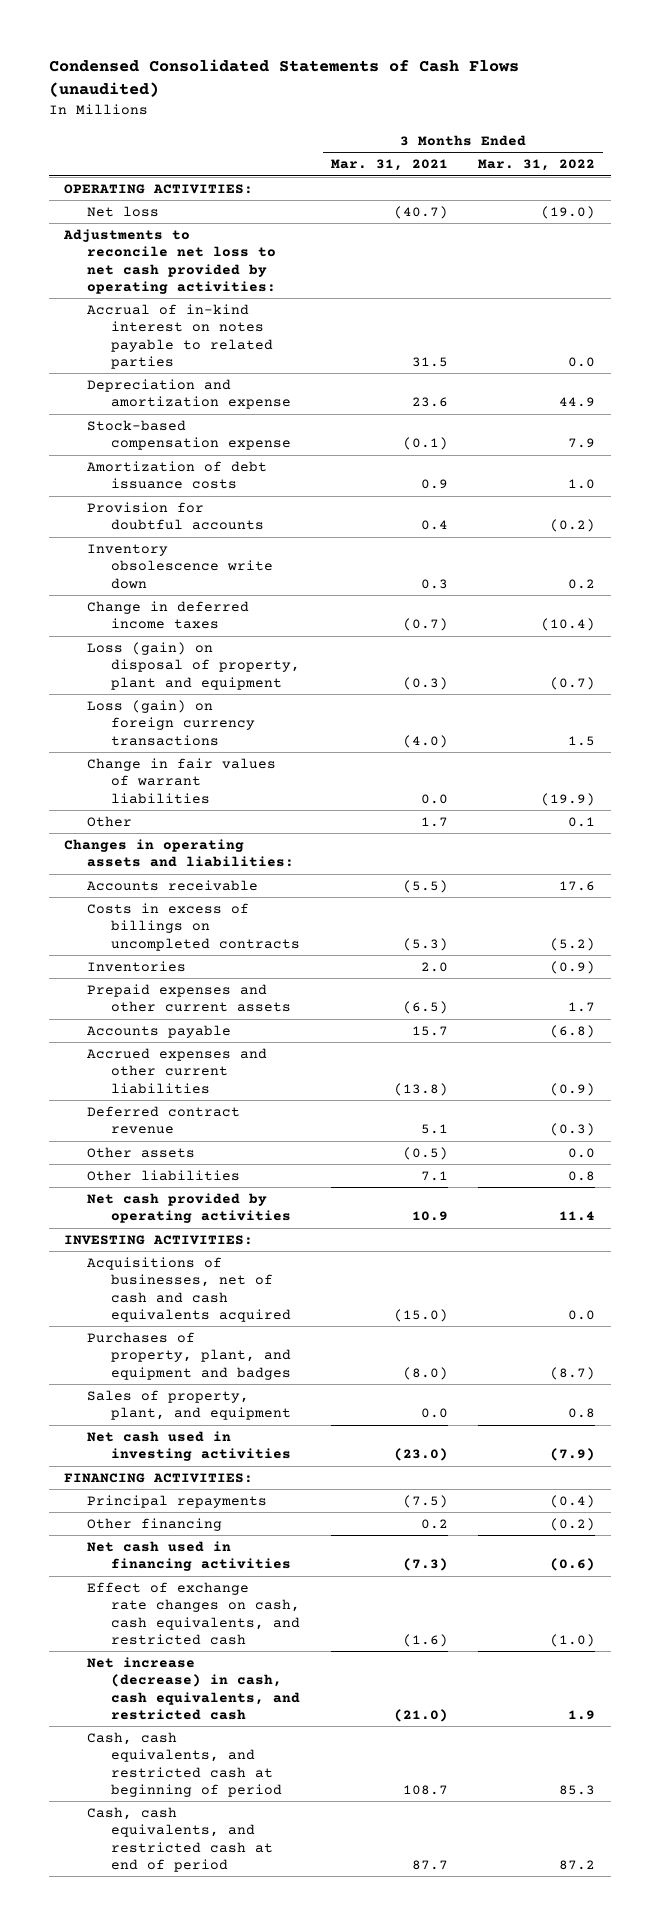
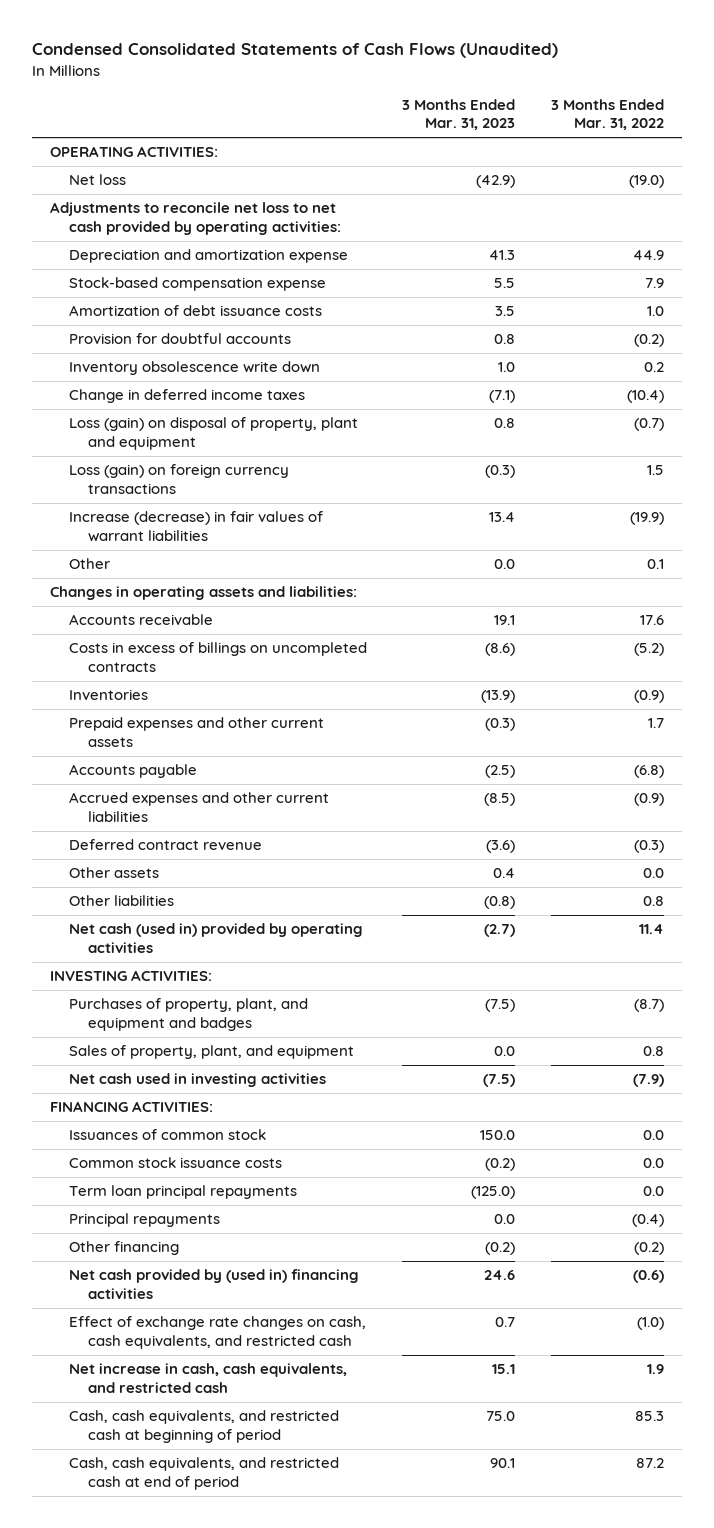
[48,59,519,98] Condensed Consolidated Statements of Cash Flows (unaudited) -> [32,43,559,59] Condensed Consolidated Statements of Cash Flows (Unaudited)
[330,159,448,172] Mar. 31, 2021 -> none
none -> [402,99,516,131] 3 Months Ended Mar. 31, 2023
[87,304,273,369] Accrual of in-kind interest on notes payable to related parties -> none
[87,758,277,804] Change in fair values of warrant liabilities -> [68,511,323,542] Increase (decrease) in fair values of warrant liabilities
[87,1193,291,1224] Net cash provided by operating activities -> [68,923,363,953] Net cash (used in) provided by operating activities
[87,1257,291,1322] Acquisitions of businesses, net of cash and cash equivalents acquired -> none
none -> [68,1129,266,1141] Issuances of common stock
none -> [68,1157,282,1169] Common stock issuance costs
none -> [68,1185,297,1200] Term loan principal repayments
[87,1541,291,1572] Net cash used in financing activities -> [68,1269,359,1299] Net cash provided by (used in) financing activities
[87,1657,300,1720] Net increase (decrease) in cash, cash equivalents, and restricted cash -> [68,1363,347,1393] Net increase in cash, cash equivalents, and restricted cash

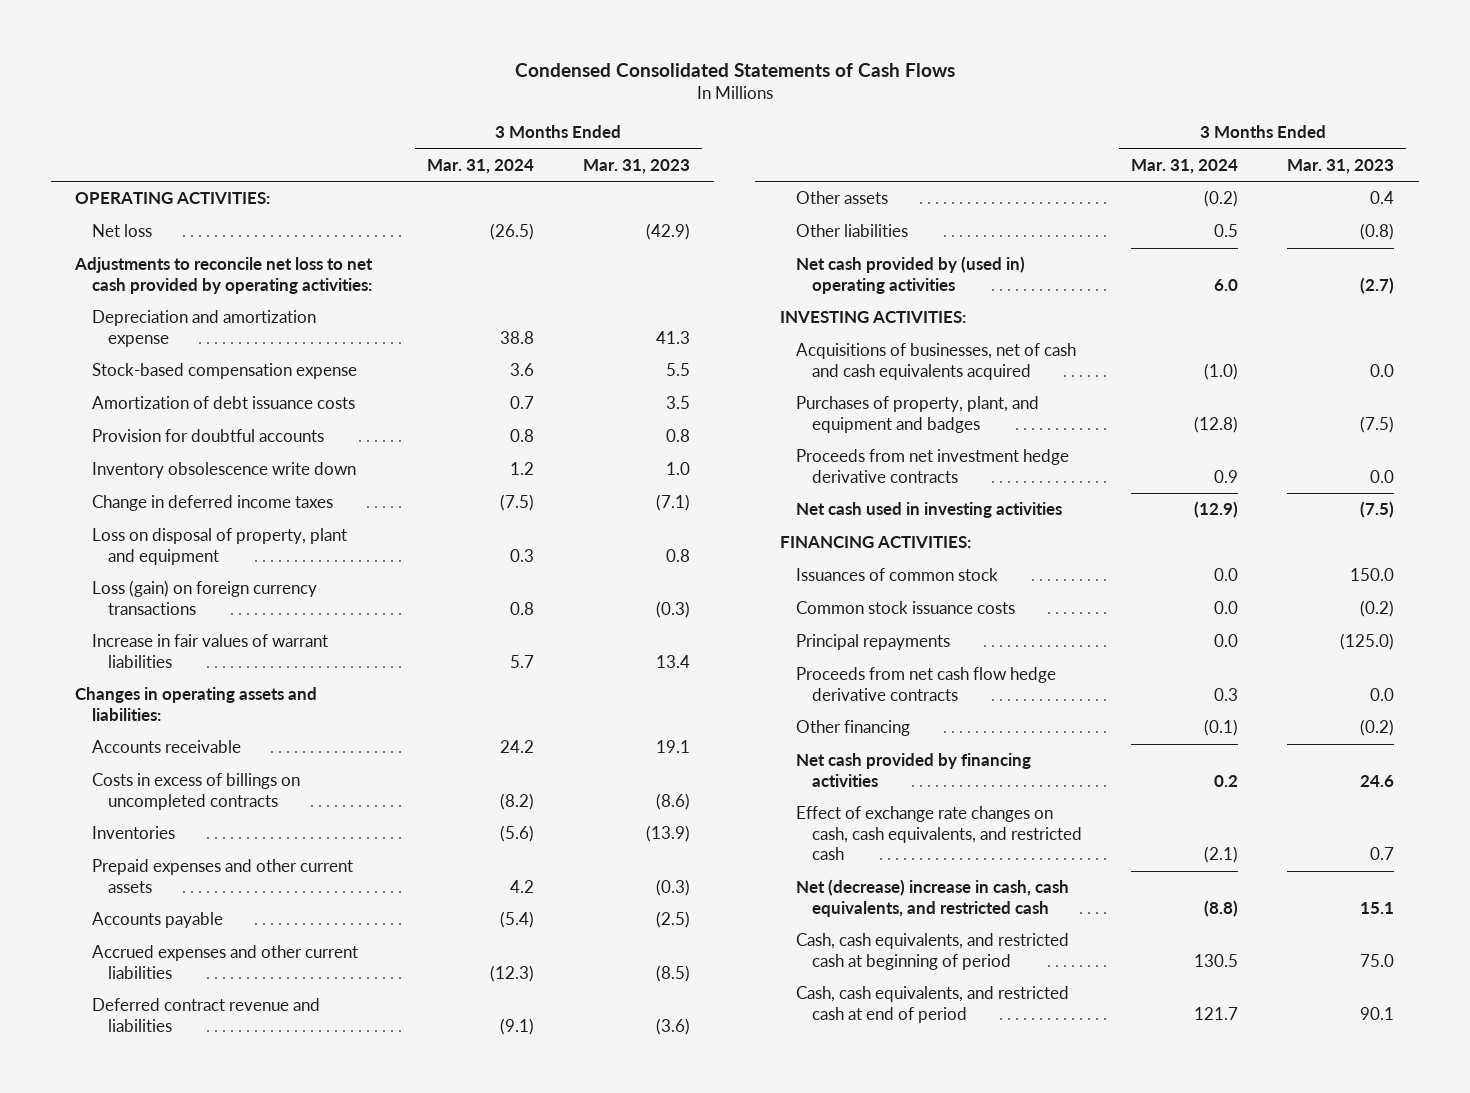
[32,43,559,59] Condensed Consolidated Statements of Cash Flows (Unaudited) -> [514,62,955,77] Condensed Consolidated Statements of Cash Flows
[550,99,664,131] 3 Months Ended Mar. 31, 2022 -> none
none -> [426,158,534,174] Mar. 31, 2024
[68,417,358,450] Loss (gain) on disposal of property, plant and equipment -> [91,528,347,565] Loss on disposal of property, plant and equipment
[68,558,110,570] Other -> none
[68,511,323,542] Increase (decrease) in fair values of warrant liabilities -> [91,634,328,668] Increase in fair values of warrant liabilities
[68,839,262,851] Deferred contract revenue -> [91,998,320,1032] Deferred contract revenue and liabilities
[68,923,363,953] Net cash (used in) provided by operating activities -> [796,256,1026,294] Net cash provided by (used in) operating activities
none -> [796,343,1077,380] Acquisitions of businesses, net of cash and cash equivalents acquired
[68,1045,354,1060] Sales of property, plant, and equipment -> none
none -> [796,449,1070,483] Proceeds from net investment hedge derivative contracts
[68,1185,297,1200] Term loan principal repayments -> none
[494,1214,516,1225] 0.0 -> [1340,633,1395,651] (125.0)
none -> [796,667,1057,701] Proceeds from net cash flow hedge derivative contracts
[68,1269,359,1299] Net cash provided by (used in) financing activities -> [796,753,1032,787] Net cash provided by financing activities
[68,1363,347,1393] Net increase in cash, cash equivalents, and restricted cash -> [796,879,1070,917] Net (decrease) increase in cash, cash equivalents, and restricted cash

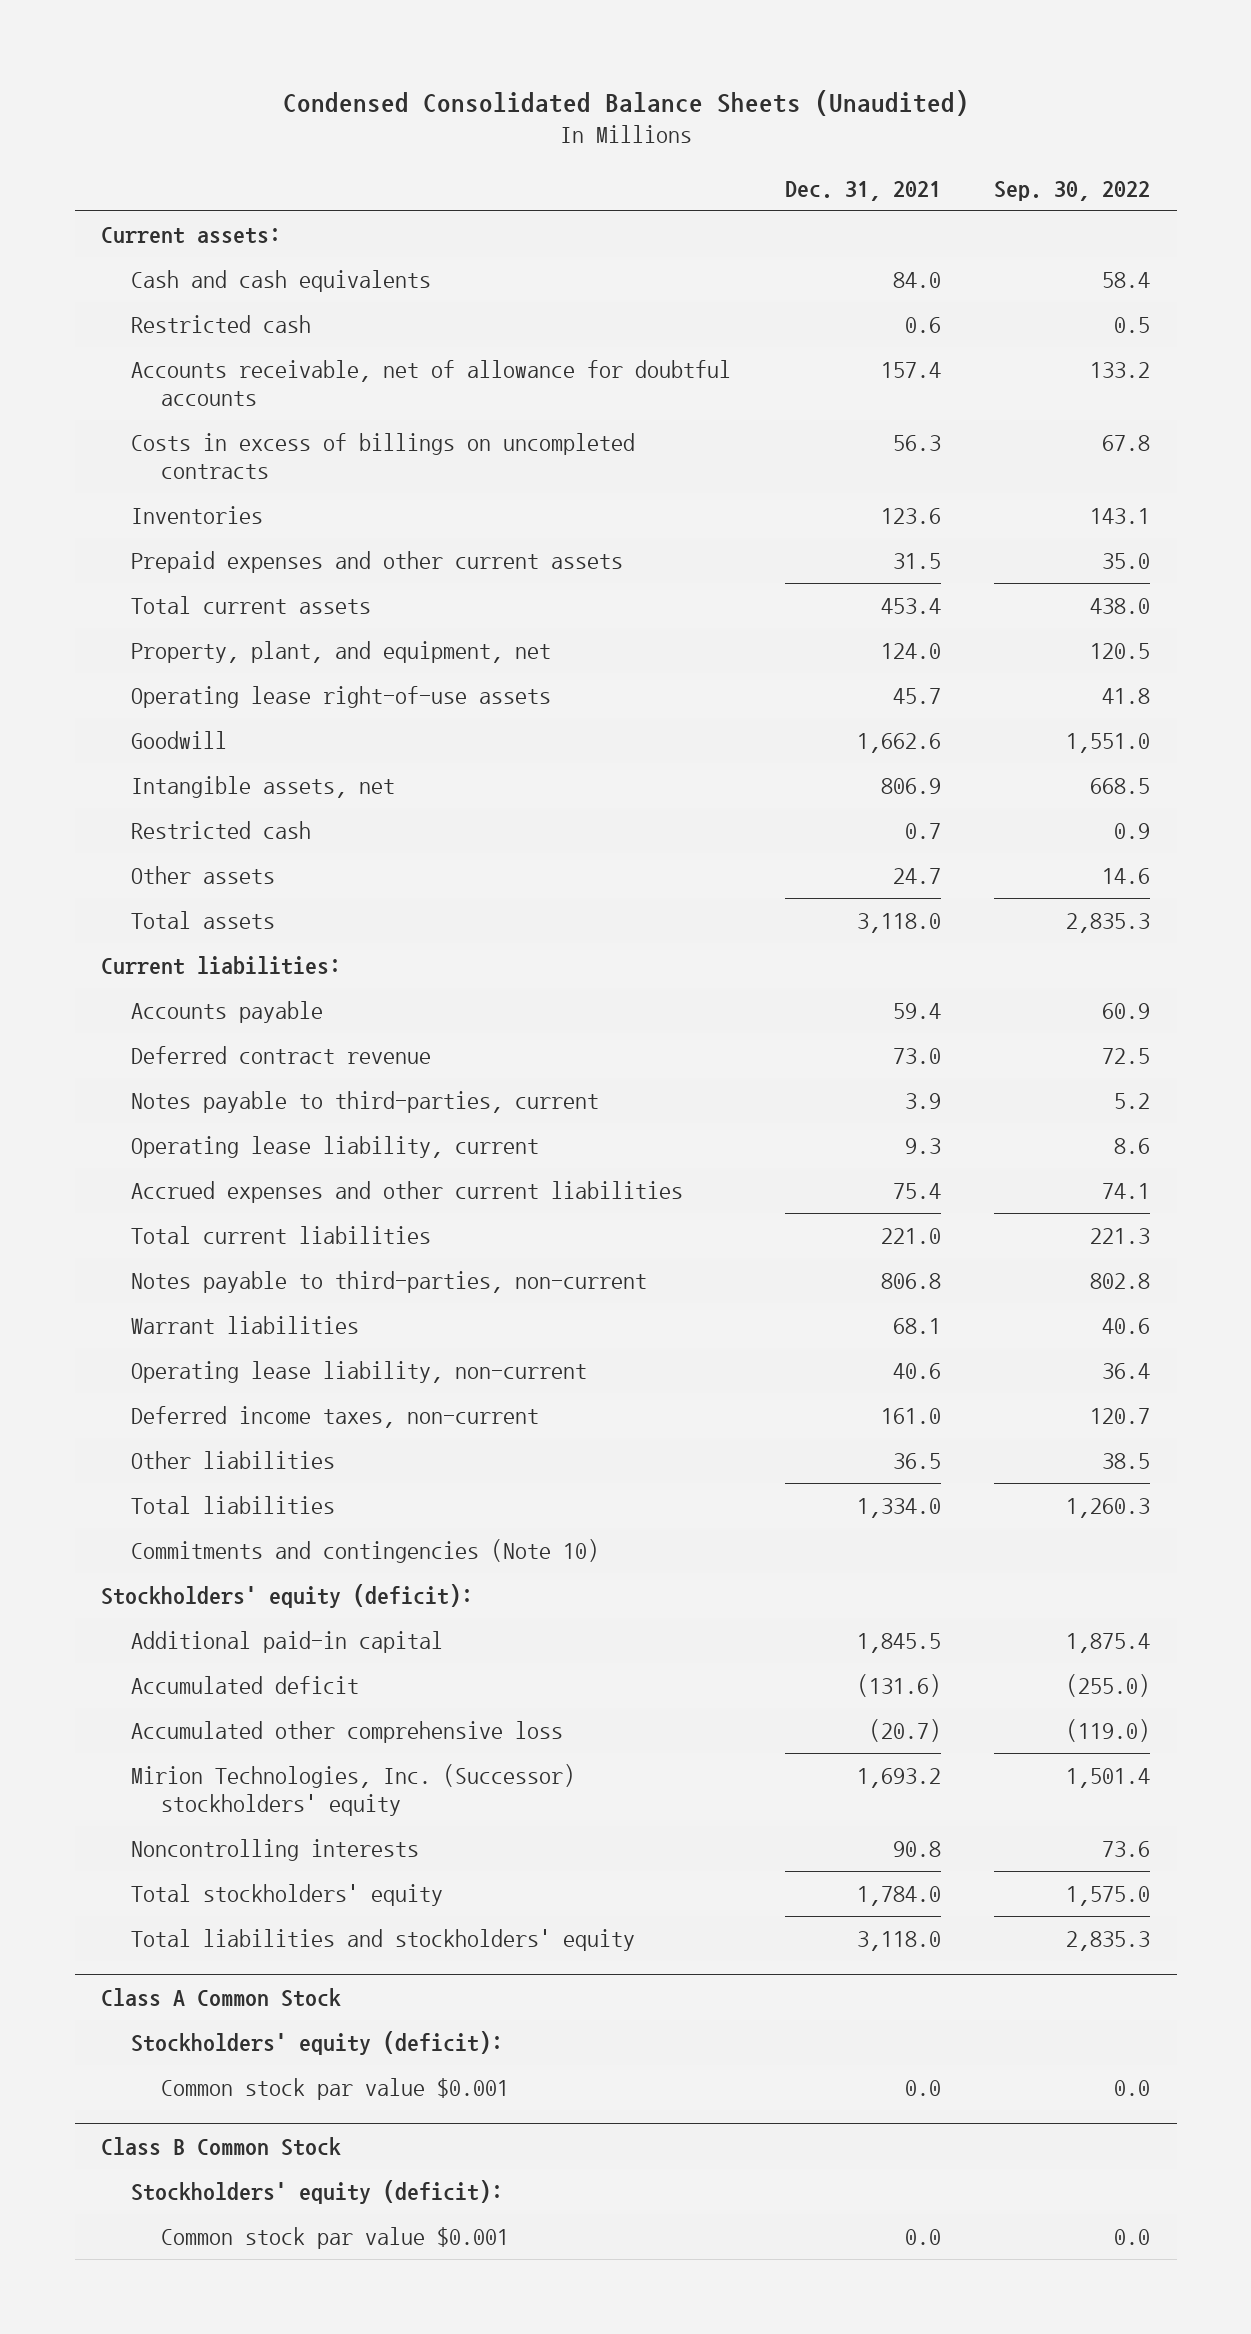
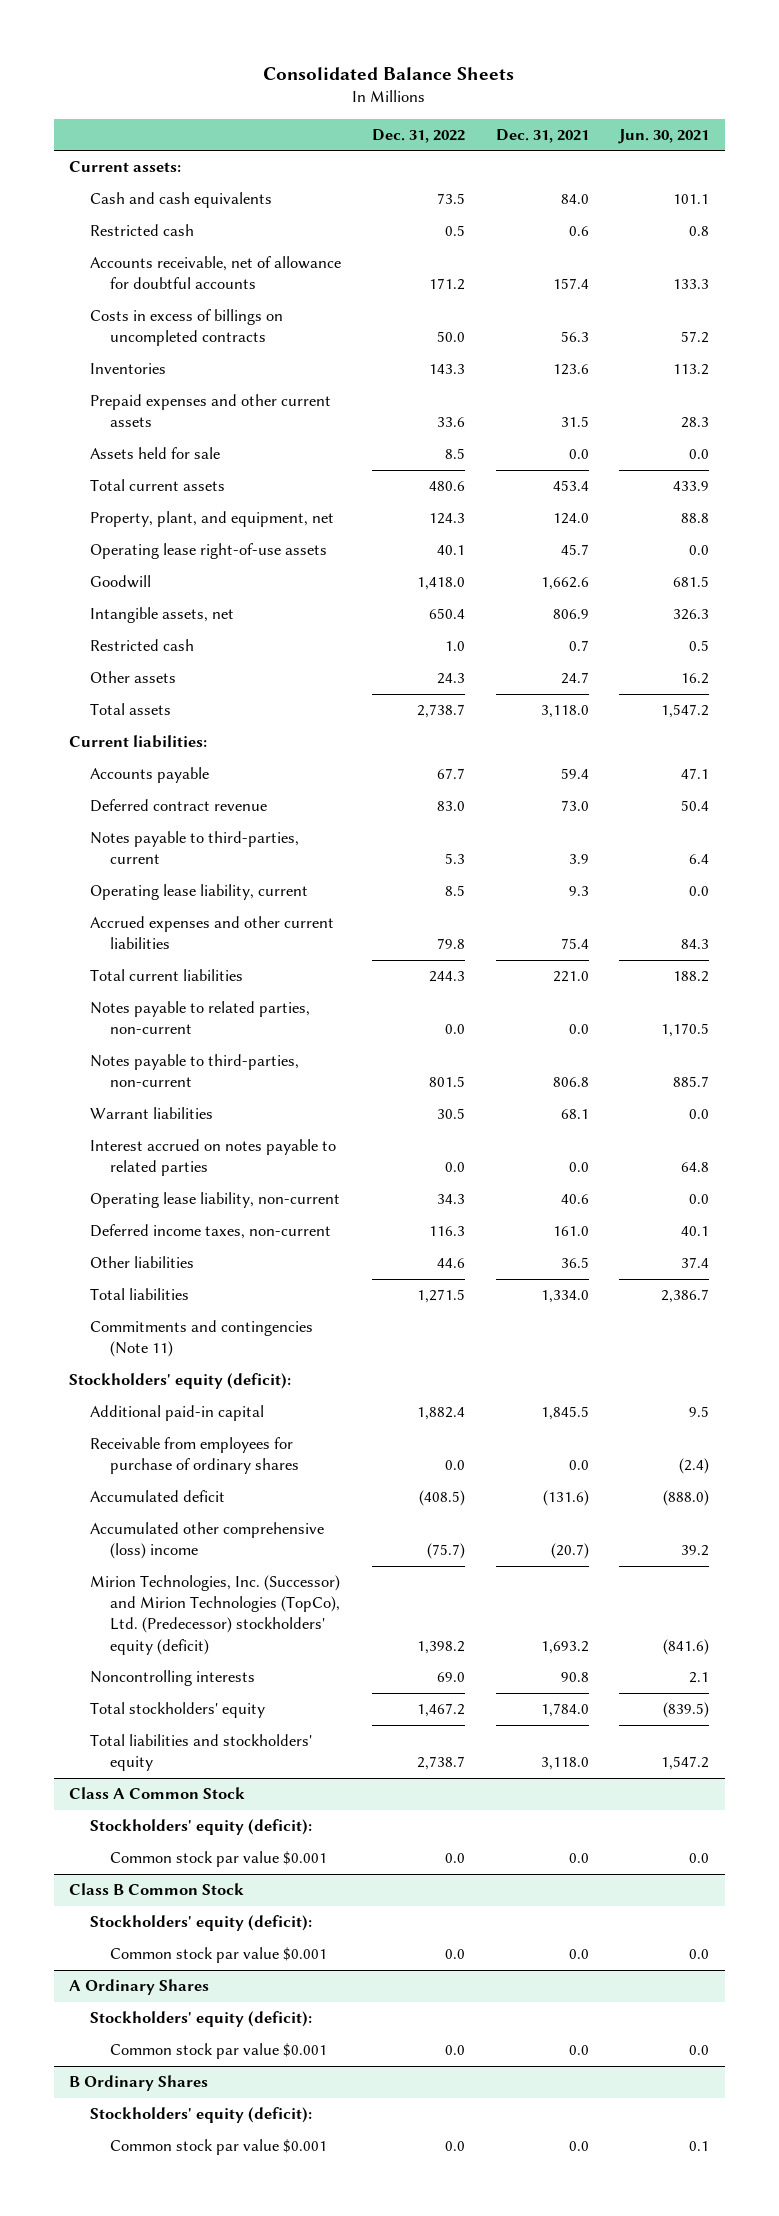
[282,89,969,116] Condensed Consolidated Balance Sheets (Unaudited) -> [263,66,515,80] Consolidated Balance Sheets
[994,180,1151,201] Sep. 30, 2022 -> none
none -> [371,128,465,143] Dec. 31, 2022
none -> [618,128,710,144] Jun. 30, 2021
none -> [89,447,220,460] Assets held for sale
none -> [89,1001,310,1035] Notes payable to related parties, non-current
none -> [89,1139,336,1177] Interest accrued on notes payable to related parties
[131,1538,600,1563] Commitments and contingencies (Note 10) -> [89,1320,313,1358] Commitments and contingencies (Note 11)
none -> [89,1437,299,1475] Receivable from employees for purchase of ordinary shares
[131,1720,564,1743] Accumulated other comprehensive loss -> [89,1522,324,1560] Accumulated other comprehensive (loss) income
[131,1763,576,1816] Mirion Technologies, Inc. (Successor) stockholders' equity -> [89,1575,340,1655] Mirion Technologies, Inc. (Successor) and Mirion Technologies (TopCo), Ltd. (Predecessor) stockholders' equity (deficit)
none -> [69,1979,210,1996] A Ordinary Shares
none -> [89,2011,312,2028] Stockholders' equity (deficit):
none -> [109,2043,327,2060] Common stock par value $0.001
none -> [69,2075,209,2092] B Ordinary Shares
none -> [89,2107,312,2124] Stockholders' equity (deficit):
none -> [109,2139,327,2156] Common stock par value $0.001

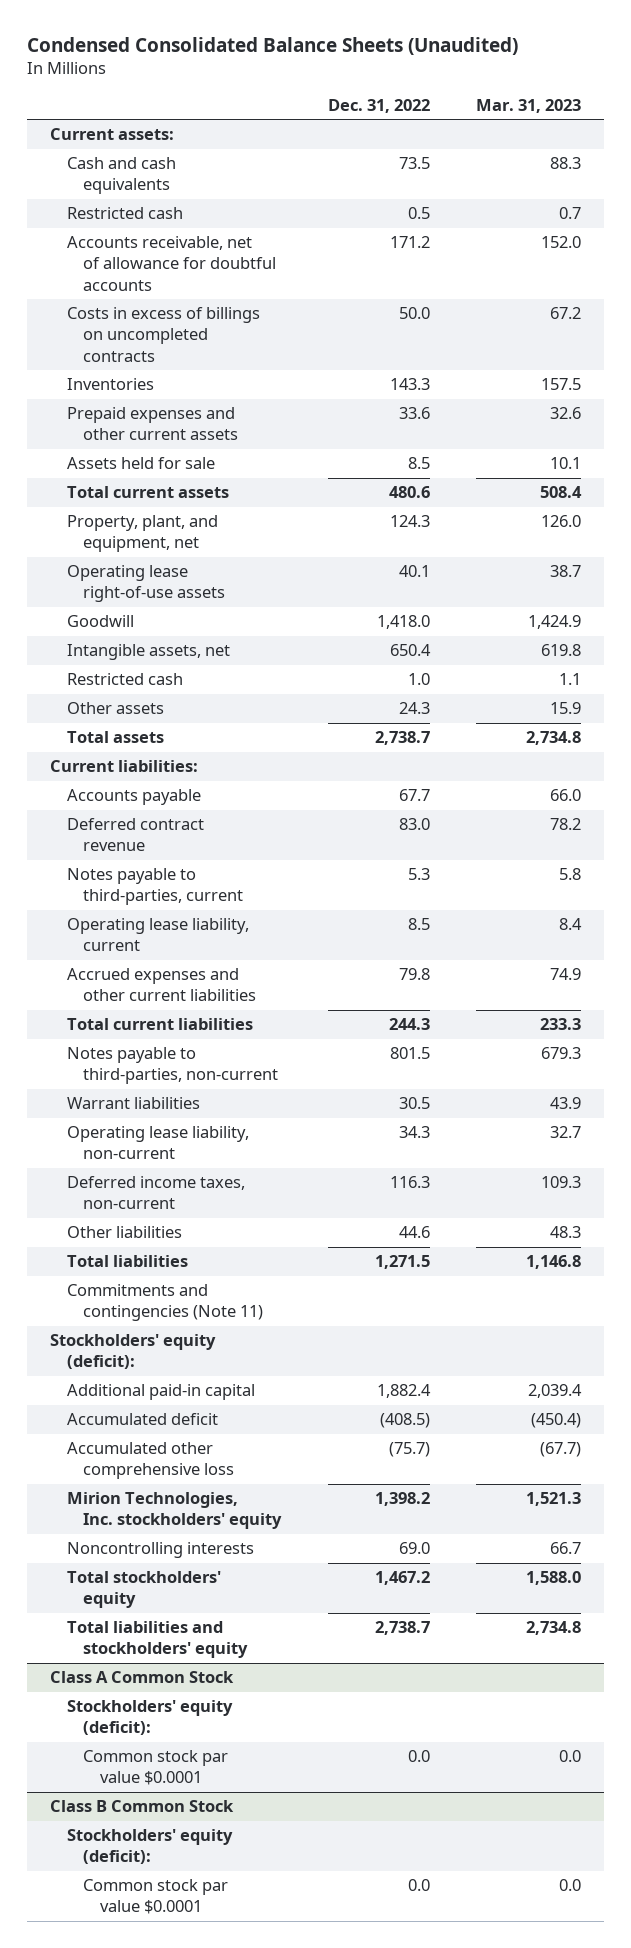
[263,66,515,80] Consolidated Balance Sheets -> [26,37,518,56] Condensed Consolidated Balance Sheets (Unaudited)
[495,128,589,143] Dec. 31, 2021 -> none
[618,128,710,144] Jun. 30, 2021 -> none
none -> [475,98,581,113] Mar. 31, 2023
[89,1001,310,1035] Notes payable to related parties, non-current -> none
[89,1139,336,1177] Interest accrued on notes payable to related parties -> none
[89,1437,299,1475] Receivable from employees for purchase of ordinary shares -> none
[89,1522,324,1560] Accumulated other comprehensive (loss) income -> [66,1442,235,1480] Accumulated other comprehensive loss
[89,1575,340,1655] Mirion Technologies, Inc. (Successor) and Mirion Technologies (TopCo), Ltd. (Predecessor) stockholders' equity (deficit) -> [66,1492,283,1530] Mirion Technologies, Inc. stockholders' equity
[109,1851,327,1868] Common stock par value $0.001 -> [83,1750,229,1786] Common stock par value $0.0001
[69,1979,210,1996] A Ordinary Shares -> none
[89,2011,312,2028] Stockholders' equity (deficit): -> none
[109,2043,327,2060] Common stock par value $0.001 -> none
[69,2075,209,2092] B Ordinary Shares -> none
[89,2107,312,2124] Stockholders' equity (deficit): -> none
[109,2139,327,2156] Common stock par value $0.001 -> none
[109,1947,327,1964] Common stock par value $0.001 -> [83,1879,229,1915] Common stock par value $0.0001

